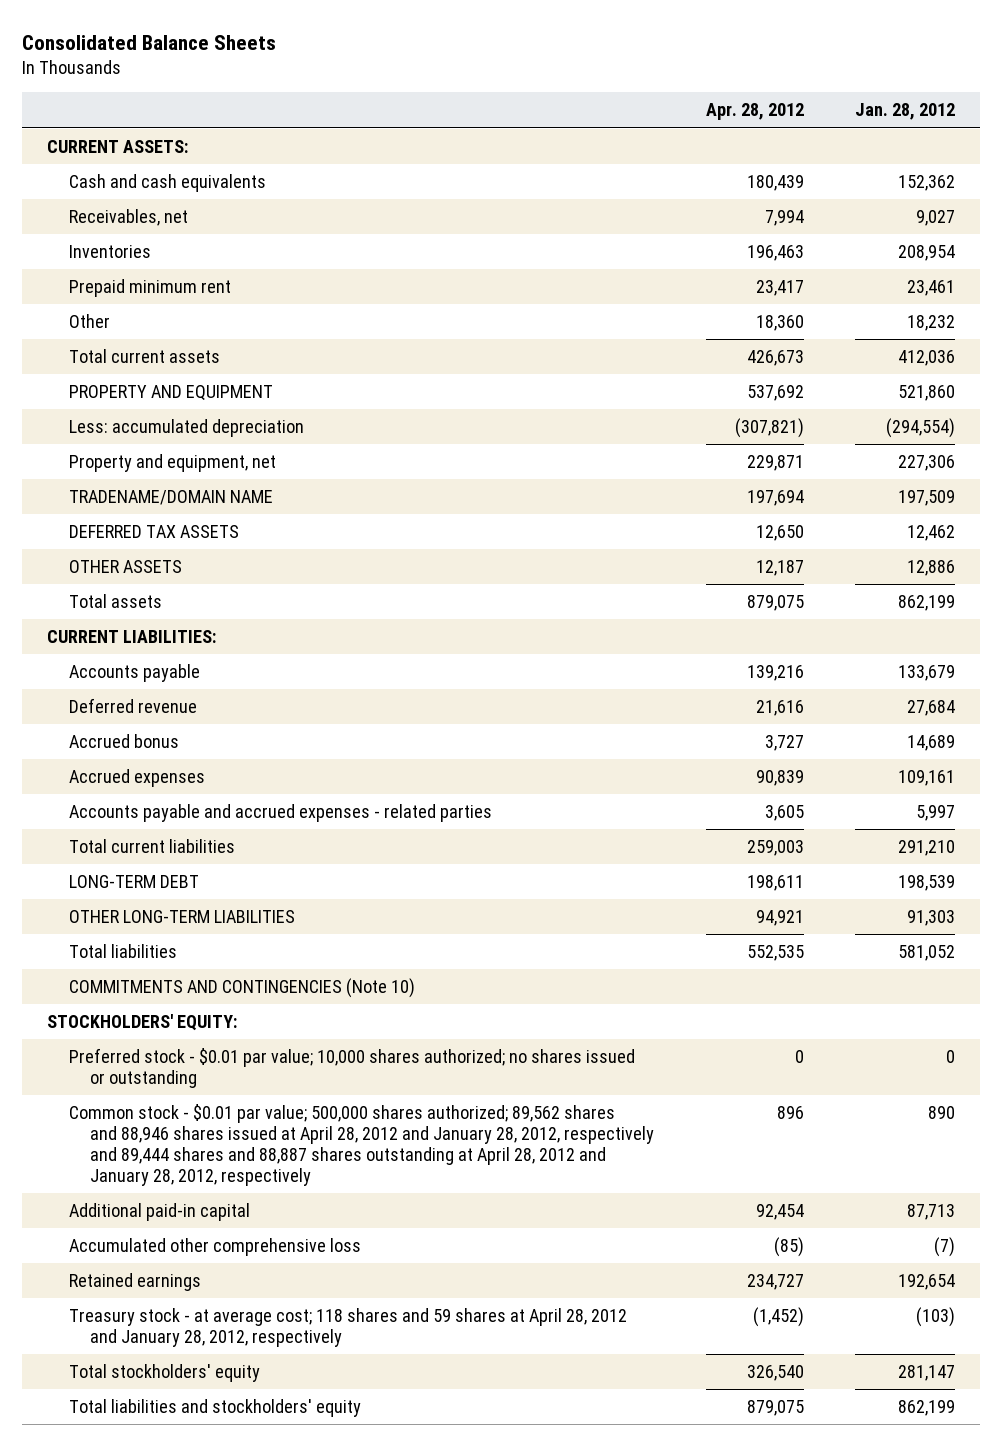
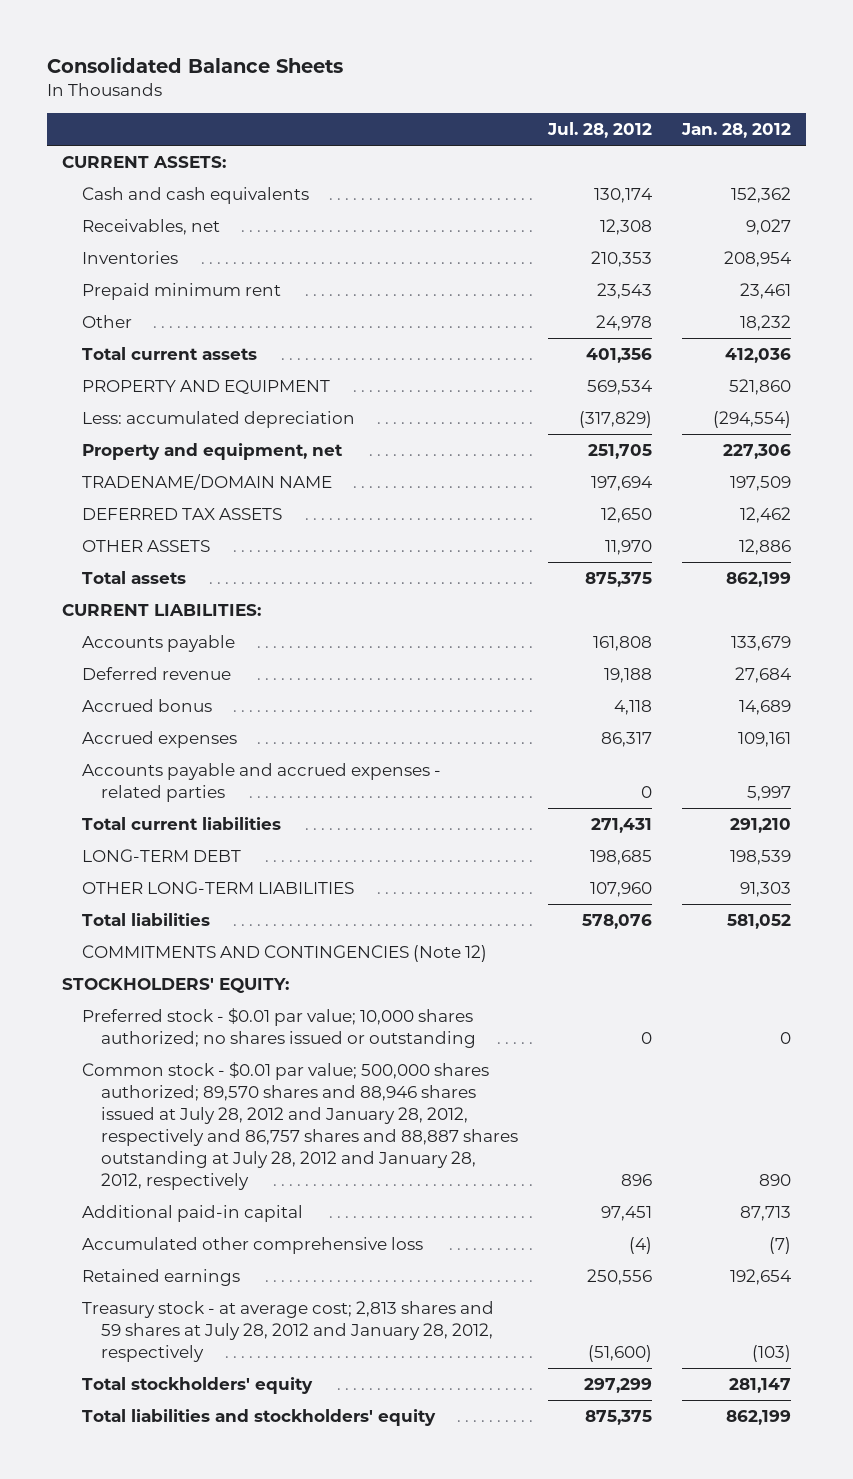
[705,103,804,121] Apr. 28, 2012 -> none
none -> [546,122,652,139] Jul. 28, 2012
[68,978,415,999] COMMITMENTS AND CONTINGENCIES (Note 10) -> [81,944,487,962] COMMITMENTS AND CONTINGENCIES (Note 12)
[68,1104,655,1186] Common stock - $0.01 par value; 500,000 shares authorized; 89,562 shares and 88,946 shares issued at April 28, 2012 and January 28, 2012, respectively and 89,444 shares and 88,887 shares outstanding at April 28, 2012 and January 28, 2012, respectively -> [81,1061,519,1190] Common stock - $0.01 par value; 500,000 shares authorized; 89,570 shares and 88,946 shares issued at July 28, 2012 and January 28, 2012, respectively and 86,757 shares and 88,887 shares outstanding at July 28, 2012 and January 28, 2012, respectively
[68,1308,627,1347] Treasury stock - at average cost; 118 shares and 59 shares at April 28, 2012 and January 28, 2012, respectively -> [81,1300,494,1362] Treasury stock - at average cost; 2,813 shares and 59 shares at July 28, 2012 and January 28, 2012, respectively

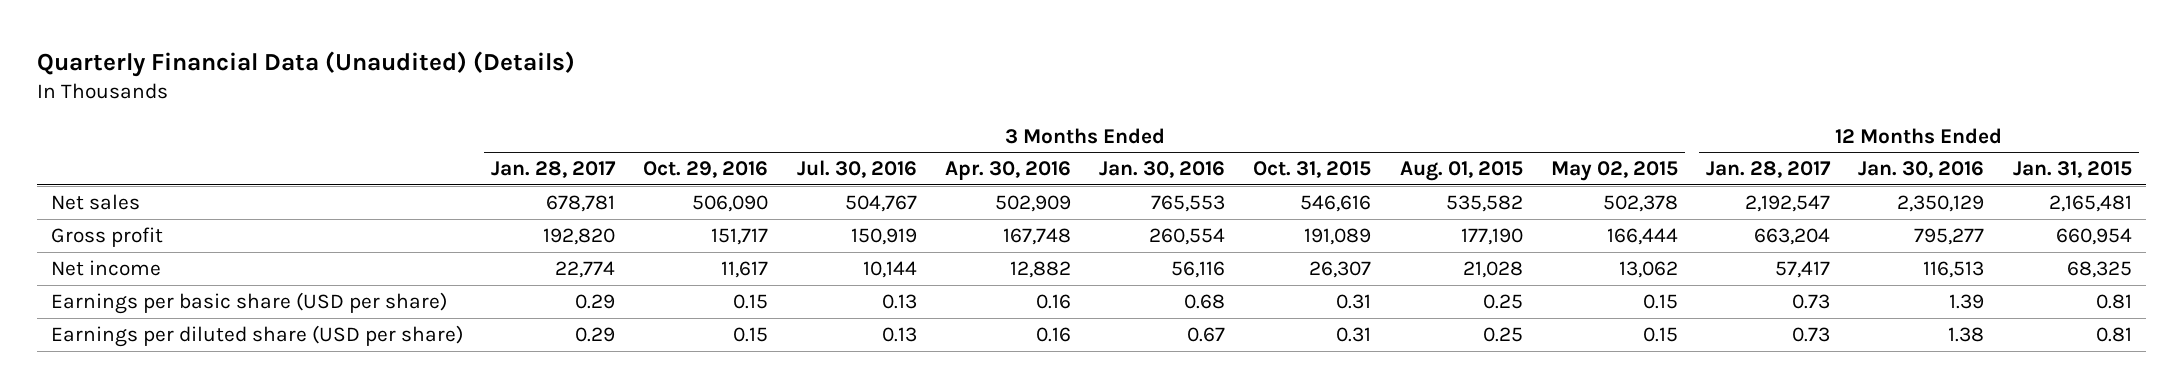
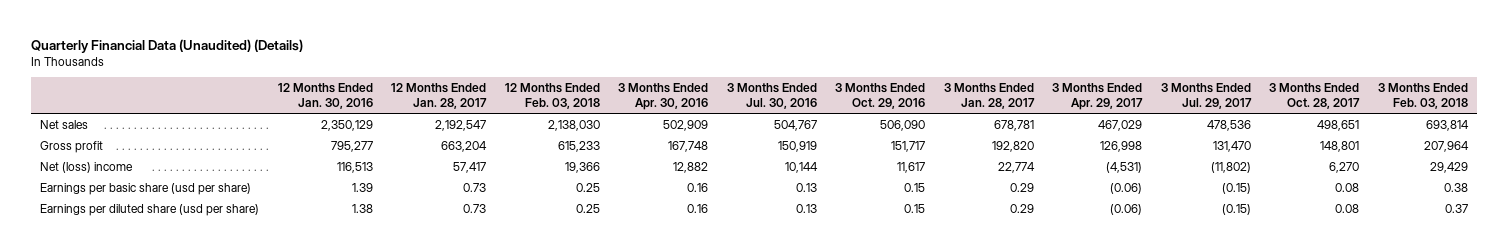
[1099,161,1226,179] Jan. 30, 2016 -> none
[1253,161,1372,179] Oct. 31, 2015 -> none
[1399,161,1523,182] Aug. 01, 2015 -> none
[1550,161,1678,182] May 02, 2015 -> none
[2012,161,2132,179] Jan. 31, 2015 -> none
none -> [504,83,600,109] 12 Months Ended Feb. 03, 2018
none -> [1052,83,1144,110] 3 Months Ended Apr. 29, 2017
none -> [1160,83,1252,109] 3 Months Ended Jul. 29, 2017
none -> [1269,83,1361,109] 3 Months Ended Oct. 28, 2017
none -> [1377,83,1468,109] 3 Months Ended Feb. 03, 2018
[50,260,161,277] Net income -> [40,161,134,173] Net (loss) income
[50,292,447,315] Earnings per basic share (USD per share) -> [40,182,252,195] Earnings per basic share (usd per share)
[50,325,463,348] Earnings per diluted share (USD per share) -> [40,203,260,216] Earnings per diluted share (usd per share)

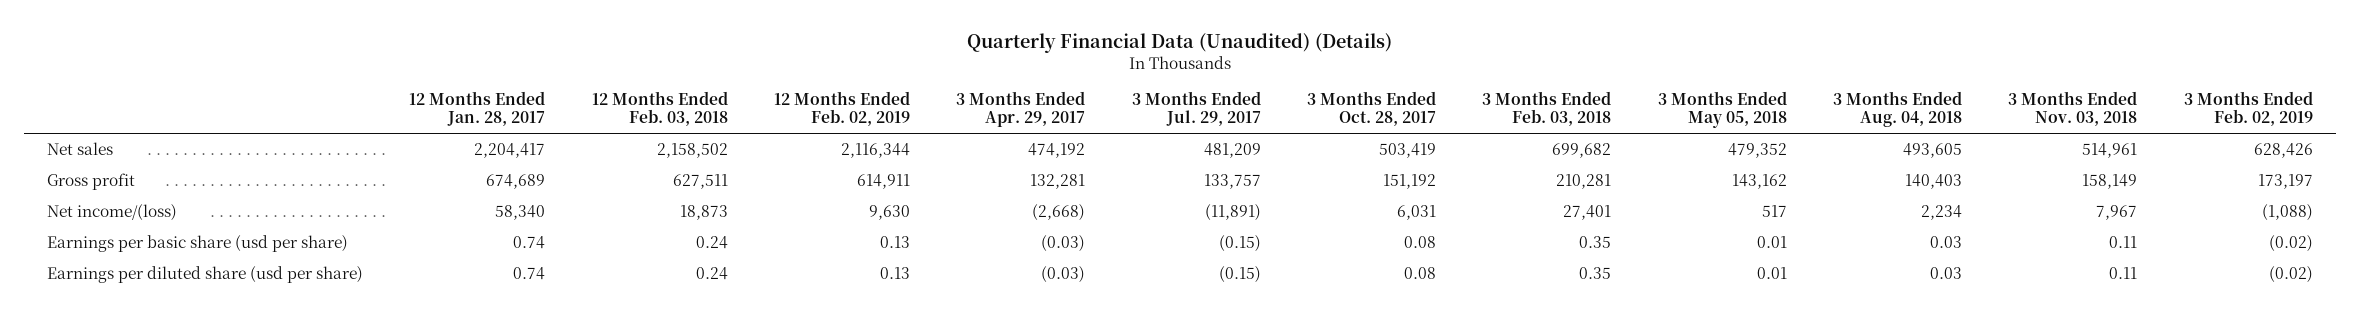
[277,83,373,109] 12 Months Ended Jan. 30, 2016 -> none
[618,83,709,110] 3 Months Ended Apr. 30, 2016 -> none
[726,83,817,109] 3 Months Ended Jul. 30, 2016 -> none
[835,83,926,109] 3 Months Ended Oct. 29, 2016 -> none
[943,83,1035,109] 3 Months Ended Jan. 28, 2017 -> none
none -> [773,91,910,127] 12 Months Ended Feb. 02, 2019
none -> [1657,91,1787,129] 3 Months Ended May 05, 2018
none -> [1832,91,1962,128] 3 Months Ended Aug. 04, 2018
none -> [2008,91,2138,127] 3 Months Ended Nov. 03, 2018
none -> [2183,91,2313,127] 3 Months Ended Feb. 02, 2019
[435,119,487,131] 2,192,547 -> [474,142,546,158] 2,204,417
[547,119,600,131] 2,138,030 -> [656,142,728,158] 2,158,502
[1098,119,1143,131] 467,029 -> [1028,142,1086,158] 474,192
[1206,119,1251,131] 478,536 -> [1203,142,1261,158] 481,209
[1317,119,1360,131] 498,651 -> [1378,142,1436,158] 503,419
[1425,119,1469,131] 693,814 -> [1552,142,1612,158] 699,682
[441,140,488,152] 663,204 -> [486,173,546,189] 674,689
[557,140,600,152] 615,233 -> [672,173,728,189] 627,511
[1100,140,1143,152] 126,998 -> [1030,173,1086,189] 132,281
[1212,140,1251,152] 131,470 -> [1203,173,1261,189] 133,757
[1320,140,1360,152] 148,801 -> [1382,173,1436,189] 151,192
[1423,140,1469,152] 207,964 -> [1556,173,1612,189] 210,281
[40,161,134,173] Net (loss) income -> [46,203,177,221] Net income/(loss)
[453,161,487,173] 57,417 -> [495,204,546,220] 58,340
[564,161,600,173] 19,366 -> [679,204,728,220] 18,873
[1106,161,1143,173] (4,531) -> [1032,203,1086,221] (2,668)
[1210,161,1251,173] (11,802) -> [1204,203,1261,221] (11,891)
[1329,161,1360,173] 6,270 -> [1396,204,1436,220] 6,031
[1429,161,1468,173] 29,429 -> [1563,204,1612,220] 27,401
[463,182,487,192] 0.73 -> [513,235,546,249] 0.74
[575,182,600,192] 0.25 -> [695,235,728,249] 0.24
[1110,182,1143,194] (0.06) -> [1041,234,1086,252] (0.03)
[1443,182,1468,192] 0.38 -> [1579,235,1612,248] 0.35
[463,203,487,213] 0.73 -> [513,266,546,280] 0.74
[575,203,600,213] 0.25 -> [695,266,728,280] 0.24
[1110,203,1143,215] (0.06) -> [1041,265,1086,283] (0.03)
[1444,203,1468,213] 0.37 -> [1579,266,1612,279] 0.35

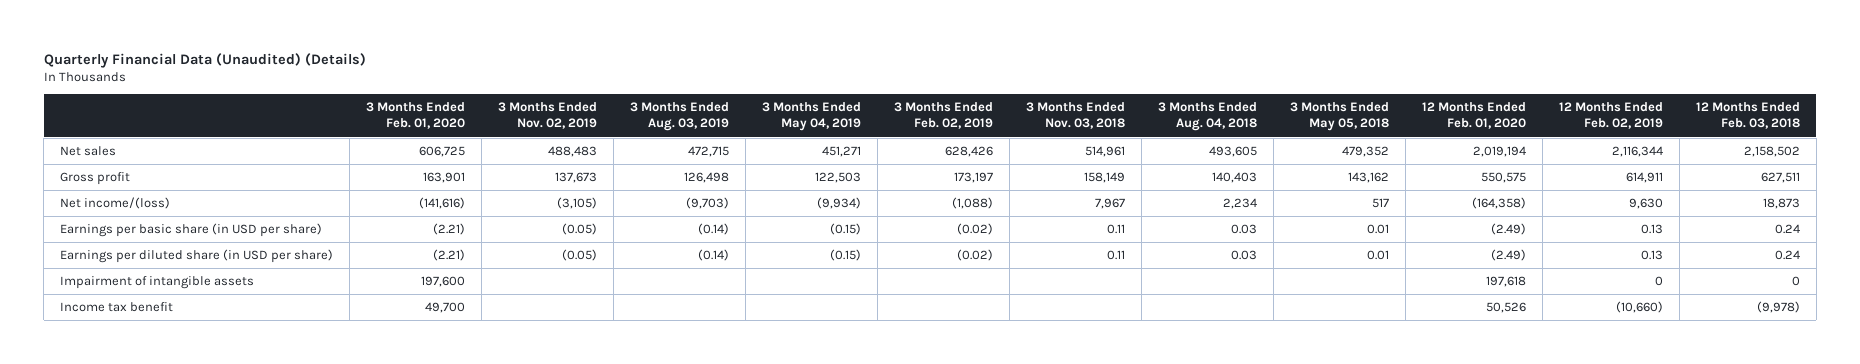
[409,91,546,127] 12 Months Ended Jan. 28, 2017 -> none
[956,91,1086,128] 3 Months Ended Apr. 29, 2017 -> none
[1131,91,1261,127] 3 Months Ended Jul. 29, 2017 -> none
[1306,91,1436,127] 3 Months Ended Oct. 28, 2017 -> none
[1482,91,1612,127] 3 Months Ended Feb. 03, 2018 -> none
none -> [366,101,466,130] 3 Months Ended Feb. 01, 2020
none -> [498,101,598,130] 3 Months Ended Nov. 02, 2019
none -> [630,101,730,132] 3 Months Ended Aug. 03, 2019
none -> [762,101,862,132] 3 Months Ended May 04, 2019
none -> [1422,101,1527,130] 12 Months Ended Feb. 01, 2020
[46,234,348,252] Earnings per basic share (usd per share) -> [60,223,323,238] Earnings per basic share (in USD per share)
[46,265,363,283] Earnings per diluted share (usd per share) -> [60,249,334,264] Earnings per diluted share (in USD per share)
none -> [60,276,255,290] Impairment of intangible assets
none -> [60,302,174,313] Income tax benefit

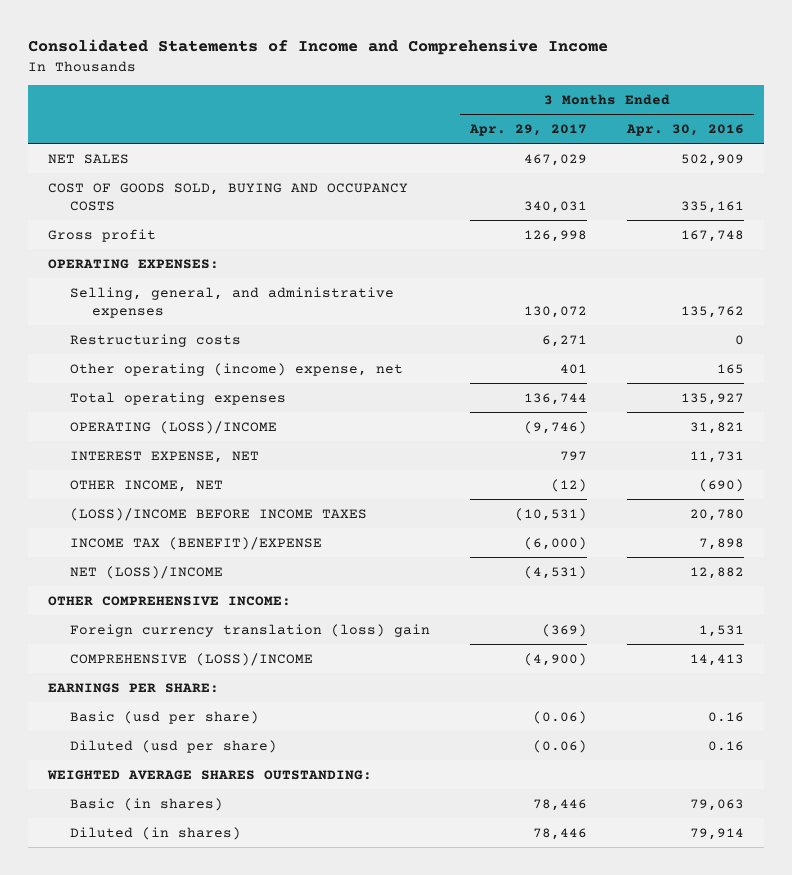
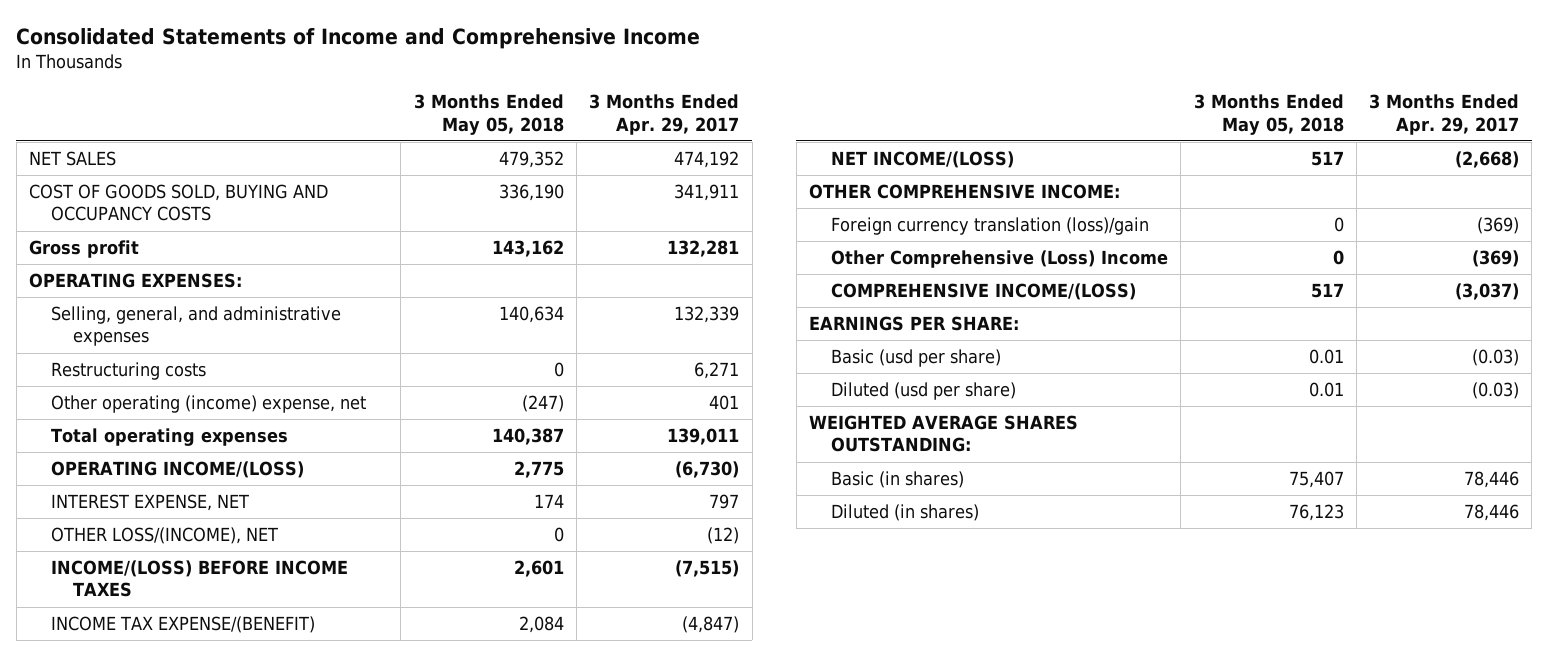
[626,124,745,137] Apr. 30, 2016 -> none
none -> [413,94,564,135] 3 Months Ended May 05, 2018
[524,153,588,166] 467,029 -> [674,151,740,169] 474,192
[524,200,588,213] 340,031 -> [674,184,740,202] 341,911
[524,229,588,242] 126,998 -> [667,240,740,258] 132,281
[524,305,588,318] 130,072 -> [674,306,740,324] 132,339
[524,392,588,405] 136,744 -> [667,428,740,446] 139,011
[69,420,277,434] OPERATING (LOSS)/INCOME -> [50,461,304,479] OPERATING INCOME/(LOSS)
[524,420,588,434] (9,746) -> [675,461,740,479] (6,730)
[69,479,223,492] OTHER INCOME, NET -> [50,527,278,545] OTHER LOSS/(INCOME), NET
[69,507,367,521] (LOSS)/INCOME BEFORE INCOME TAXES -> [50,560,348,598] INCOME/(LOSS) BEFORE INCOME TAXES
[515,507,588,521] (10,531) -> [675,560,740,578] (7,515)
[69,536,322,550] INCOME TAX (BENEFIT)/EXPENSE -> [50,616,315,634] INCOME TAX EXPENSE/(BENEFIT)
[524,536,588,550] (6,000) -> [682,616,740,634] (4,847)
[69,565,223,579] NET (LOSS)/INCOME -> [830,151,1014,169] NET INCOME/(LOSS)
[524,565,588,579] (4,531) -> [1455,151,1520,169] (2,668)
[69,623,430,637] Foreign currency translation (loss) gain -> [830,217,1149,236] Foreign currency translation (loss)/gain
none -> [830,250,1168,269] Other Comprehensive (Loss) Income
[69,652,313,666] COMPREHENSIVE (LOSS)/INCOME -> [830,283,1136,301] COMPREHENSIVE INCOME/(LOSS)
[524,652,588,666] (4,900) -> [1455,283,1520,301] (3,037)
[533,710,588,724] (0.06) -> [1472,349,1520,367] (0.03)
[533,739,588,753] (0.06) -> [1472,382,1520,400] (0.03)

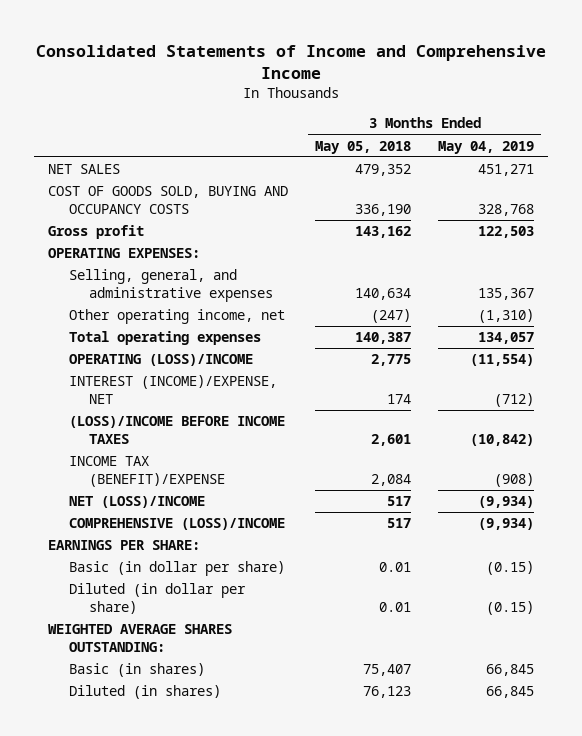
[589,94,740,135] 3 Months Ended Apr. 29, 2017 -> none
none -> [438,140,535,154] May 04, 2019
[50,362,206,381] Restructuring costs -> none
[50,395,366,414] Other operating (income) expense, net -> [68,309,285,325] Other operating income, net
[50,527,278,545] OTHER LOSS/(INCOME), NET -> none
[809,184,1121,200] OTHER COMPREHENSIVE INCOME: -> none
[830,217,1149,236] Foreign currency translation (loss)/gain -> none
[830,250,1168,269] Other Comprehensive (Loss) Income -> none
[50,461,304,479] OPERATING INCOME/(LOSS) -> [68,354,253,367] OPERATING (LOSS)/INCOME
[50,494,249,512] INTEREST EXPENSE, NET -> [68,375,277,404] INTEREST (INCOME)/EXPENSE, NET
[50,560,348,598] INCOME/(LOSS) BEFORE INCOME TAXES -> [68,416,285,444] (LOSS)/INCOME BEFORE INCOME TAXES
[50,616,315,634] INCOME TAX EXPENSE/(BENEFIT) -> [68,456,226,487] INCOME TAX (BENEFIT)/EXPENSE
[830,151,1014,169] NET INCOME/(LOSS) -> [68,496,205,509] NET (LOSS)/INCOME
[830,283,1136,301] COMPREHENSIVE INCOME/(LOSS) -> [68,518,285,531] COMPREHENSIVE (LOSS)/INCOME
[830,349,1001,368] Basic (usd per share) -> [68,561,285,577] Basic (in dollar per share)
[830,382,1016,401] Diluted (usd per share) -> [68,583,246,614] Diluted (in dollar per share)

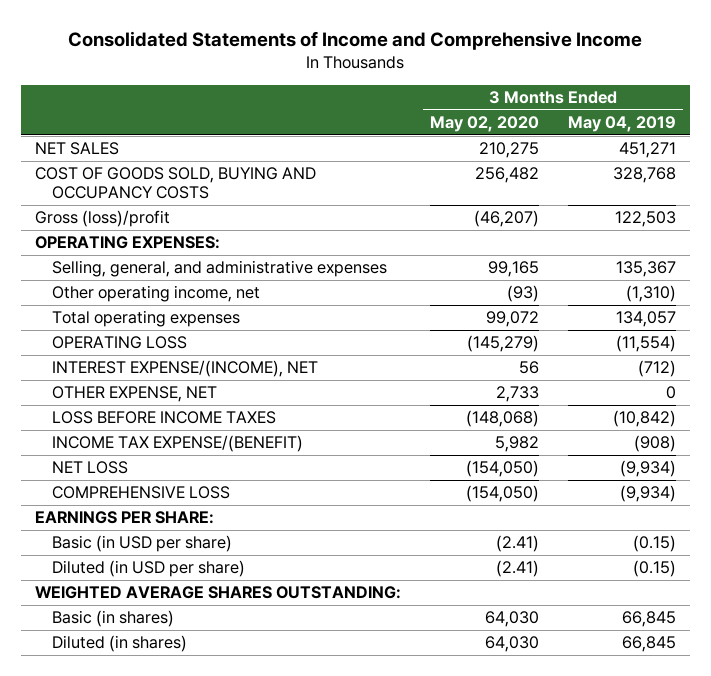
[315,140,412,154] May 05, 2018 -> none
none -> [429,116,539,133] May 02, 2020
[48,225,145,240] Gross profit -> [35,210,171,228] Gross (loss)/profit
[68,354,253,367] OPERATING (LOSS)/INCOME -> [52,336,188,350] OPERATING LOSS
[68,375,277,404] INTEREST (INCOME)/EXPENSE, NET -> [52,360,319,378] INTEREST EXPENSE/(INCOME), NET
none -> [52,386,218,403] OTHER EXPENSE, NET
[68,416,285,444] (LOSS)/INCOME BEFORE INCOME TAXES -> [52,411,277,425] LOSS BEFORE INCOME TAXES
[68,456,226,487] INCOME TAX (BENEFIT)/EXPENSE -> [52,435,304,453] INCOME TAX EXPENSE/(BENEFIT)
[68,496,205,509] NET (LOSS)/INCOME -> [52,461,129,475] NET LOSS
[68,518,285,531] COMPREHENSIVE (LOSS)/INCOME -> [52,486,231,500] COMPREHENSIVE LOSS
[68,561,285,577] Basic (in dollar per share) -> [52,535,233,553] Basic (in USD per share)
[68,583,246,614] Diluted (in dollar per share) -> [52,560,246,578] Diluted (in USD per share)

